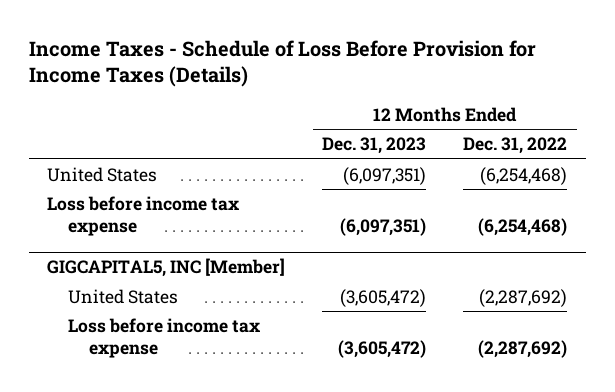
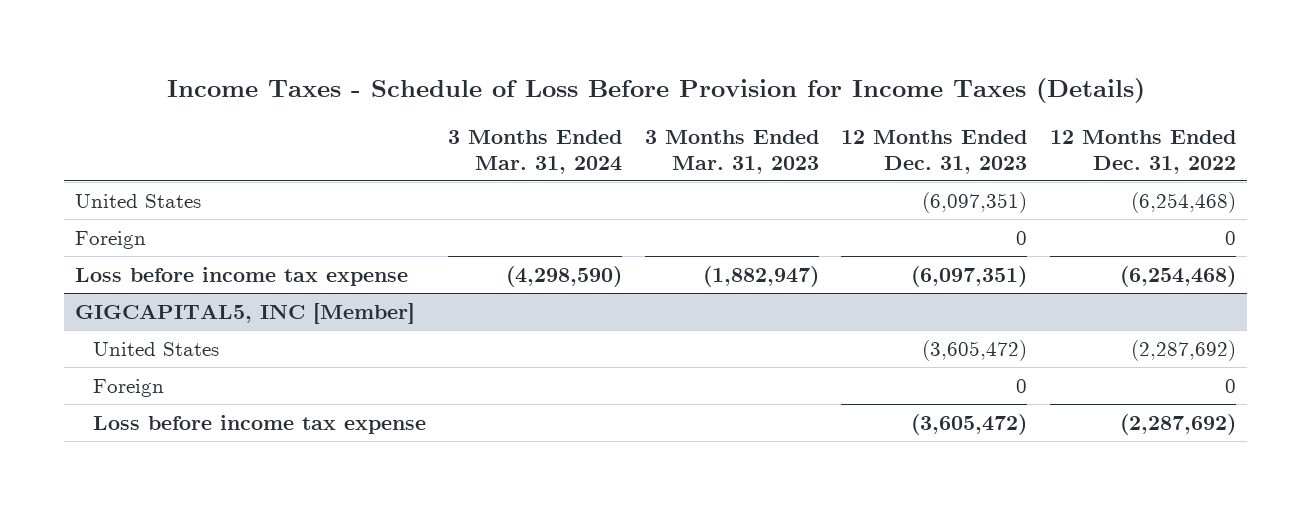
none -> [448,130,623,174] 3 Months Ended Mar. 31, 2024
none -> [644,130,819,174] 3 Months Ended Mar. 31, 2023
none -> [75,230,147,249] Foreign
none -> [92,378,164,397] Foreign

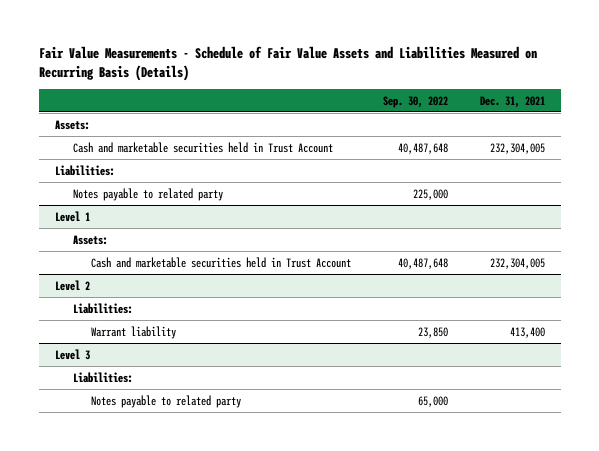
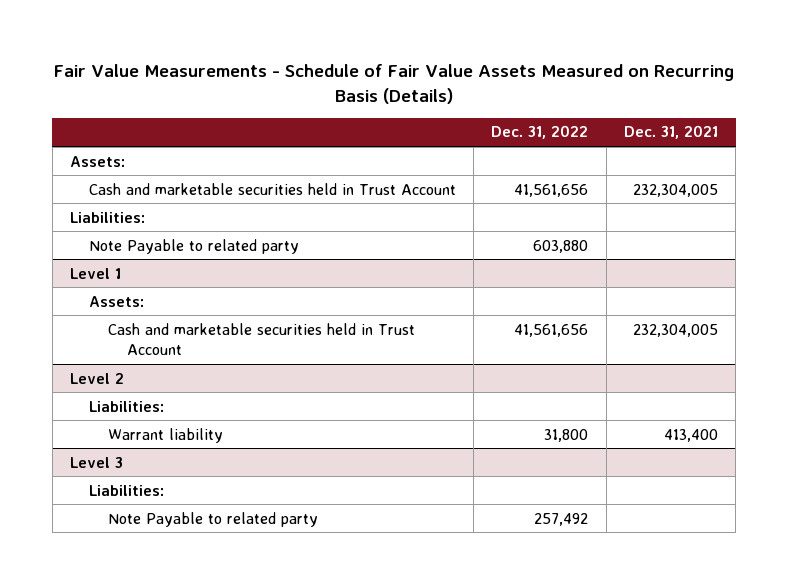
[38,45,537,81] Fair Value Measurements - Schedule of Fair Value Assets and Liabilities Measured on Recurring Basis (Details) -> [53,63,734,104] Fair Value Measurements - Schedule of Fair Value Assets Measured on Recurring Basis (Details)
[382,95,448,108] Sep. 30, 2022 -> none
none -> [491,125,589,140] Dec. 31, 2022
[72,187,223,201] Notes payable to related party -> [88,238,299,254] Note Payable to related party
[91,394,242,408] Notes payable to related party -> [107,511,318,527] Note Payable to related party

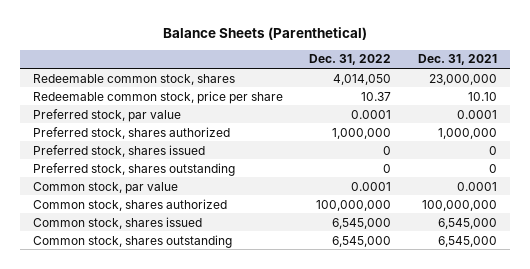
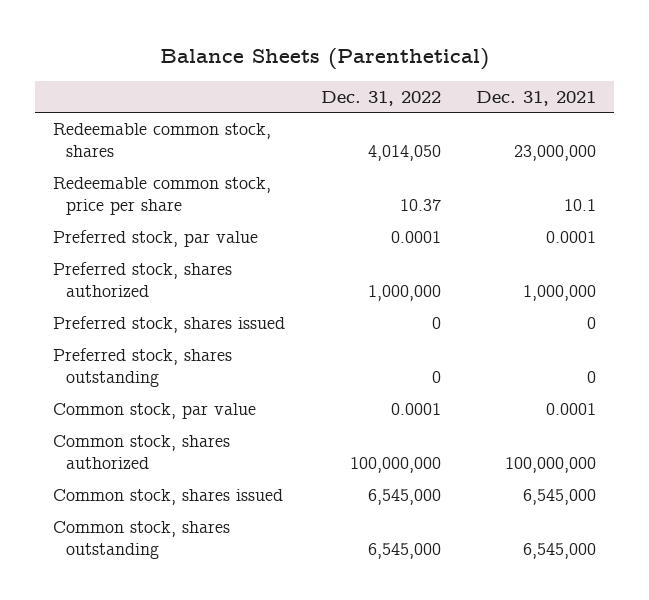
[468,91,498,101] 10.10 -> [564,199,597,212] 10.1

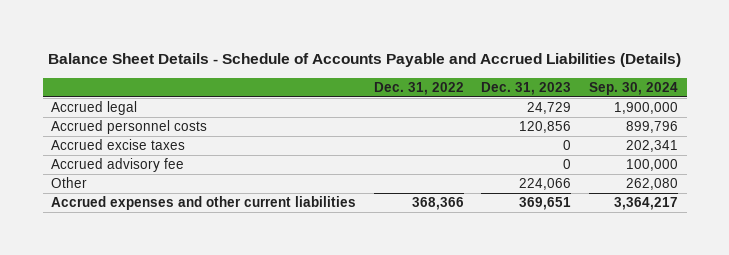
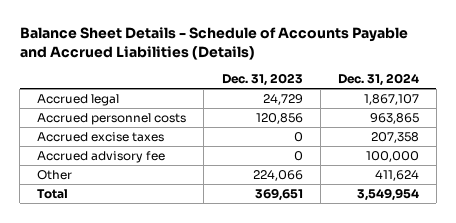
[373,82,464,96] Dec. 31, 2022 -> none
[588,82,678,96] Sep. 30, 2024 -> none
none -> [337,73,419,87] Dec. 31, 2024
[51,196,357,211] Accrued expenses and other current liabilities -> [37,189,69,200] Total

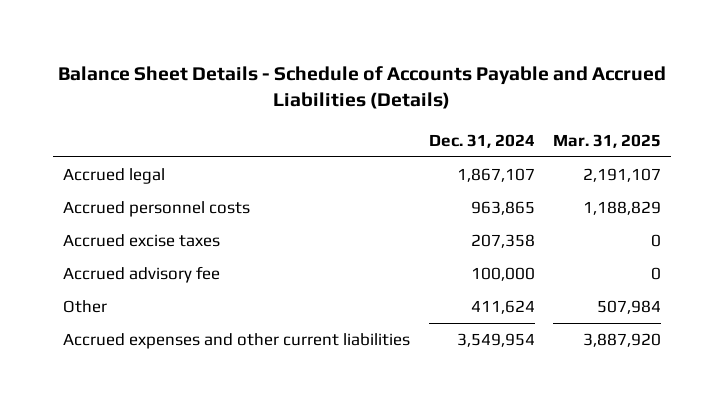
[221,73,303,87] Dec. 31, 2023 -> none
none -> [553,133,662,148] Mar. 31, 2025
[37,189,69,200] Total -> [62,333,410,350] Accrued expenses and other current liabilities

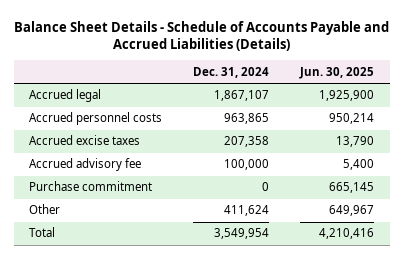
[553,133,662,148] Mar. 31, 2025 -> none
none -> [299,66,375,79] Jun. 30, 2025
none -> [29,181,153,192] Purchase commitment
[62,333,410,350] Accrued expenses and other current liabilities -> [29,227,56,238] Total

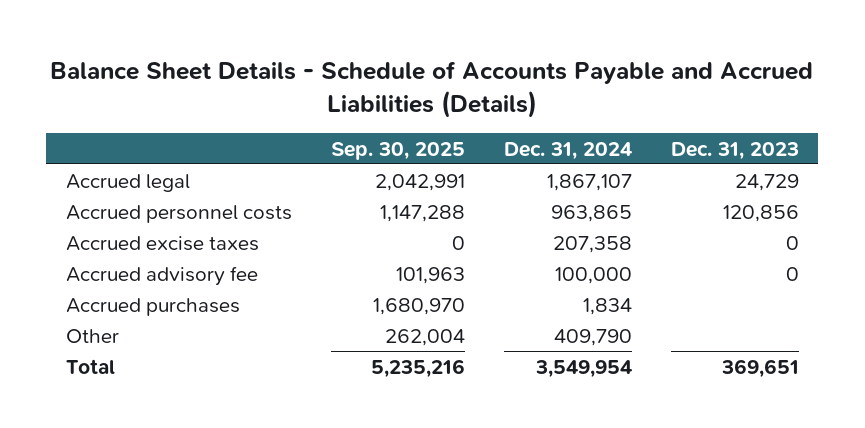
[299,66,375,79] Jun. 30, 2025 -> none
none -> [330,141,465,160] Sep. 30, 2025
none -> [670,141,799,160] Dec. 31, 2023
[29,181,153,192] Purchase commitment -> none
none -> [65,297,240,316] Accrued purchases
[224,205,270,217] 411,624 -> [553,328,632,346] 409,790

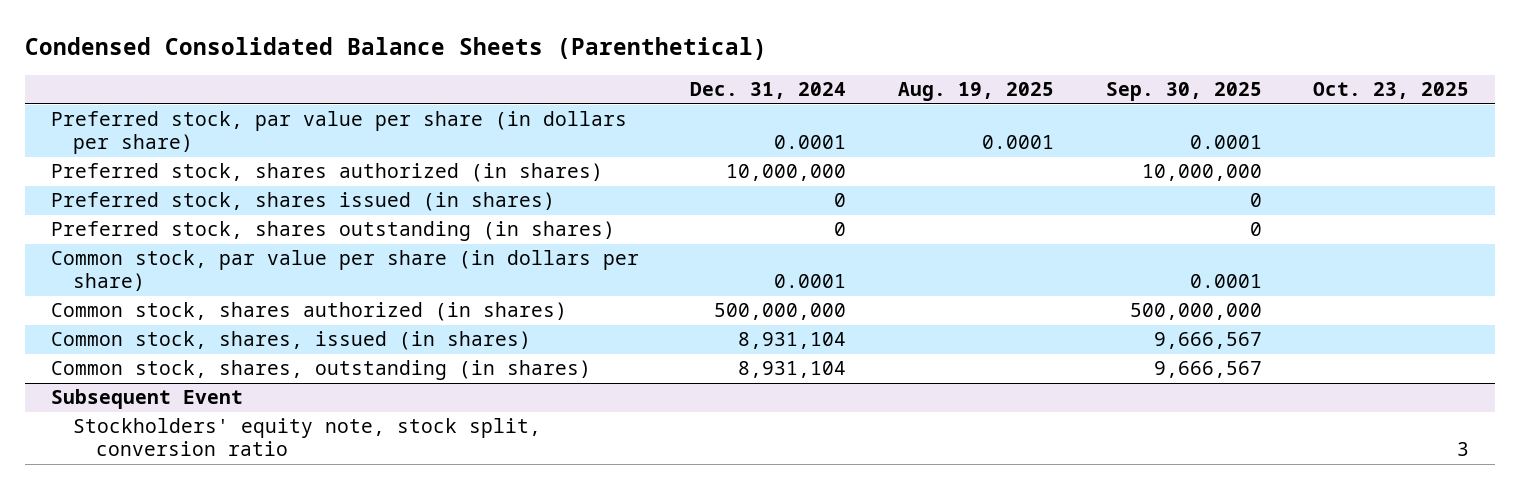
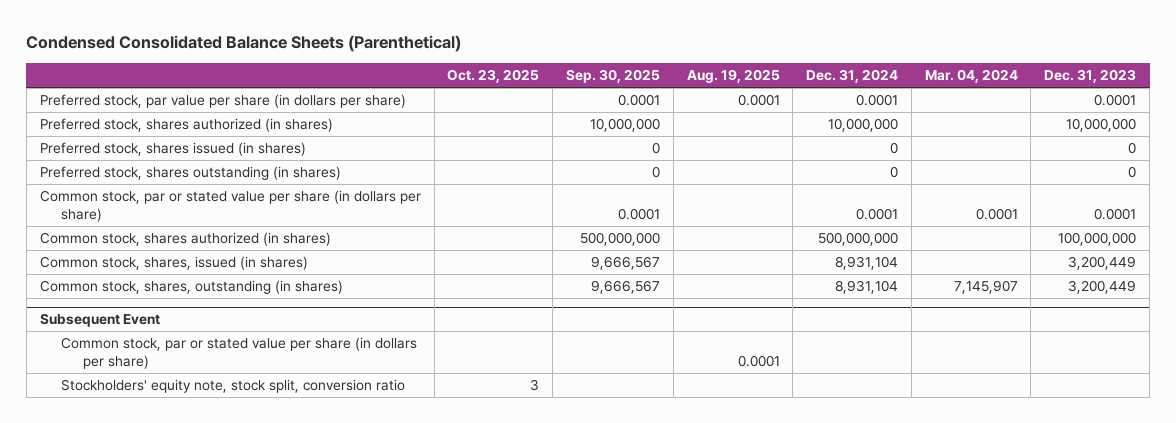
none -> [924,68,1018,83] Mar. 04, 2024
none -> [1044,68,1137,83] Dec. 31, 2023
[50,250,639,292] Common stock, par value per share (in dollars per share) -> [39,190,421,223] Common stock, par or stated value per share (in dollars per share)
none -> [61,337,418,370] Common stock, par or stated value per share (in dollars per share)

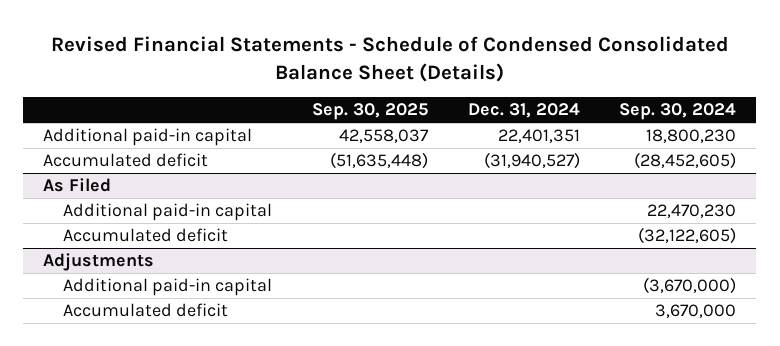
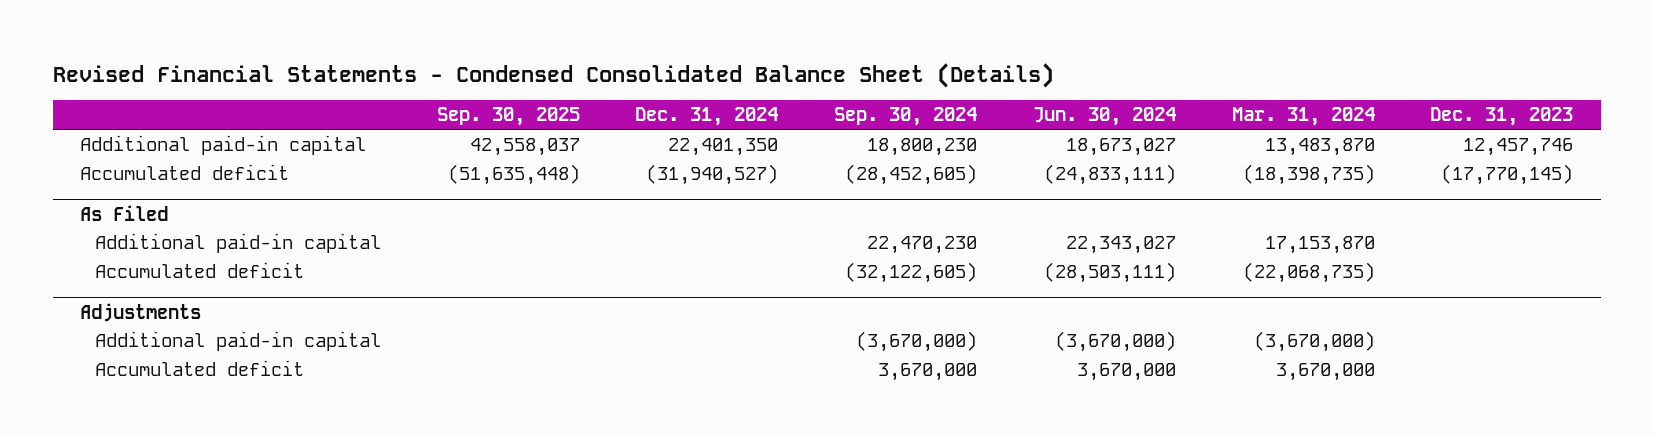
[50,36,729,82] Revised Financial Statements - Schedule of Condensed Consolidated Balance Sheet (Details) -> [52,62,1054,88] Revised Financial Statements - Condensed Consolidated Balance Sheet (Details)
none -> [1032,107,1176,127] Jun. 30, 2024
none -> [1231,107,1375,127] Mar. 31, 2024
none -> [1430,107,1574,127] Dec. 31, 2023
[497,129,580,144] 22,401,351 -> [668,137,779,156] 22,401,350

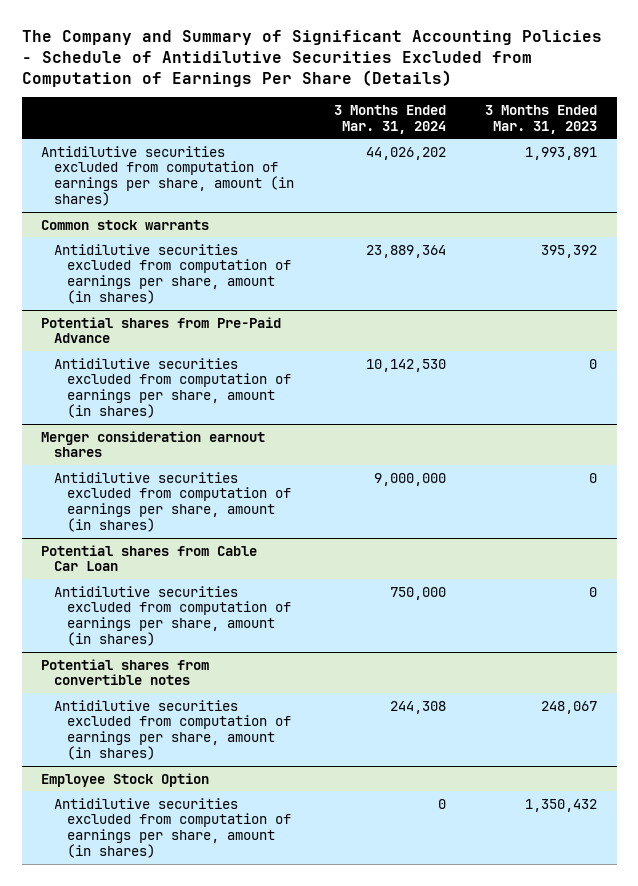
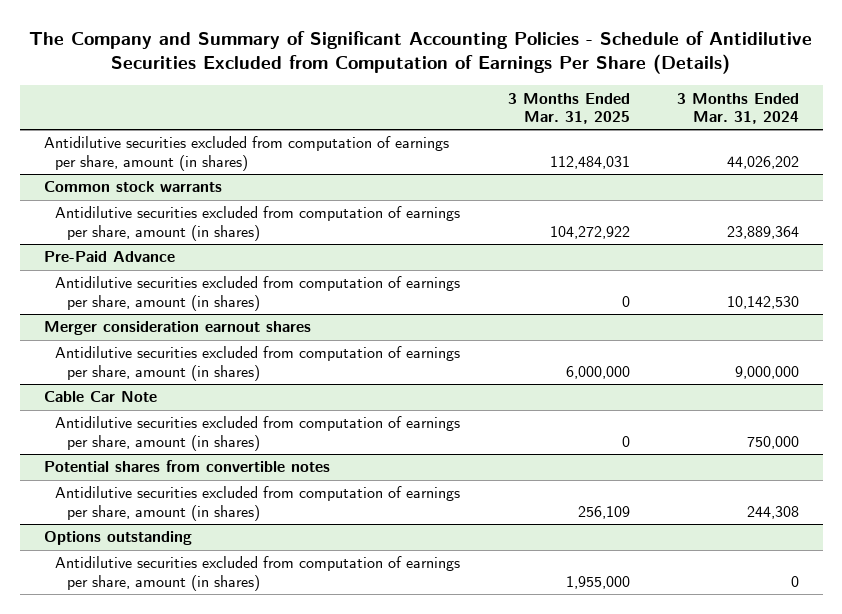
[485,104,598,134] 3 Months Ended Mar. 31, 2023 -> none
none -> [507,92,630,125] 3 Months Ended Mar. 31, 2025
[41,316,282,344] Potential shares from Pre-Paid Advance -> [43,251,175,263] Pre-Paid Advance
[41,544,258,572] Potential shares from Cable Car Loan -> none
none -> [43,391,157,403] Cable Car Note
[41,772,210,787] Employee Stock Option -> [43,531,192,546] Options outstanding

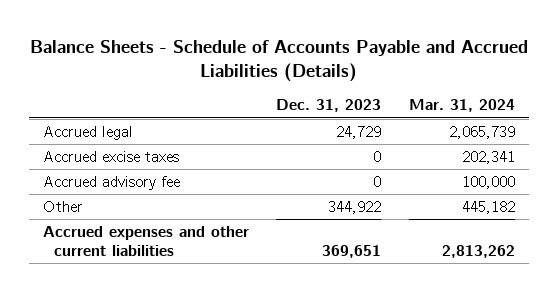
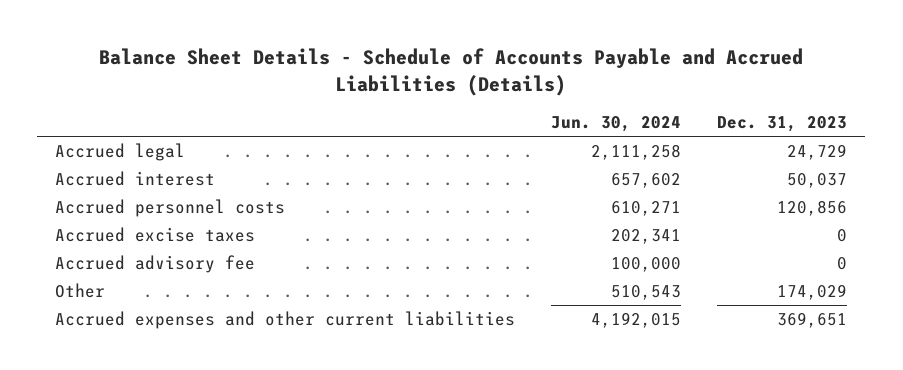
[29,40,528,82] Balance Sheets - Schedule of Accounts Payable and Accrued Liabilities (Details) -> [99,47,804,96] Balance Sheet Details - Schedule of Accounts Payable and Accrued Liabilities (Details)
[408,99,515,113] Mar. 31, 2024 -> none
none -> [551,115,682,132] Jun. 30, 2024
none -> [55,171,216,187] Accrued interest
none -> [55,199,286,218] Accrued personnel costs
[328,200,382,214] 344,922 -> [777,284,848,301] 174,029

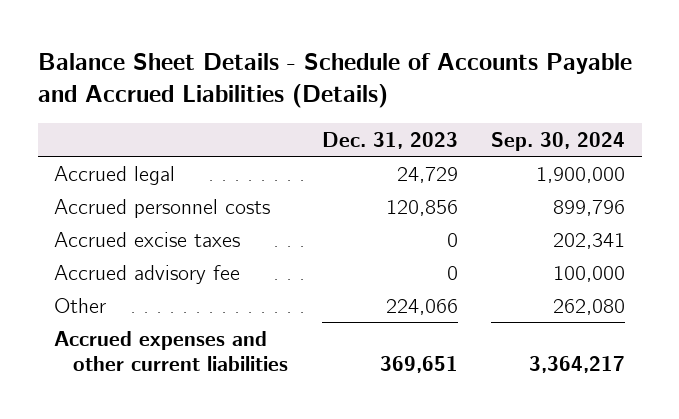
[551,115,682,132] Jun. 30, 2024 -> none
none -> [491,131,626,151] Sep. 30, 2024
[55,171,216,187] Accrued interest -> none
[777,284,848,301] 174,029 -> [385,298,458,315] 224,066

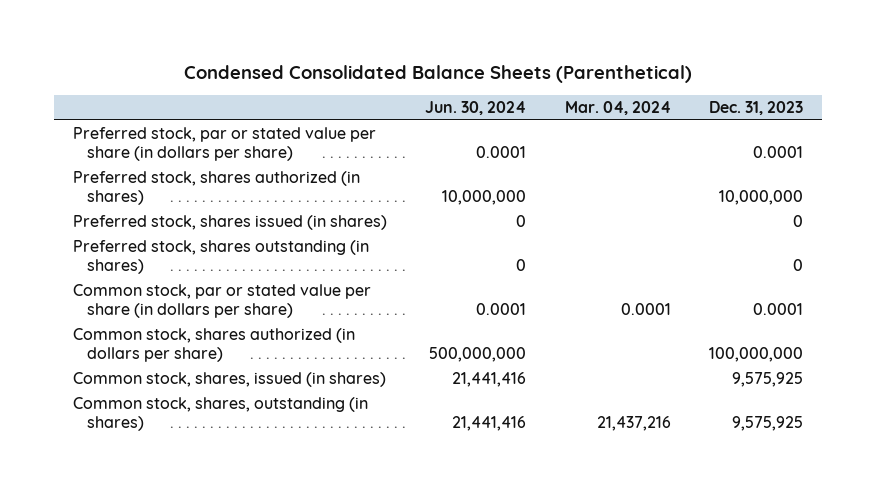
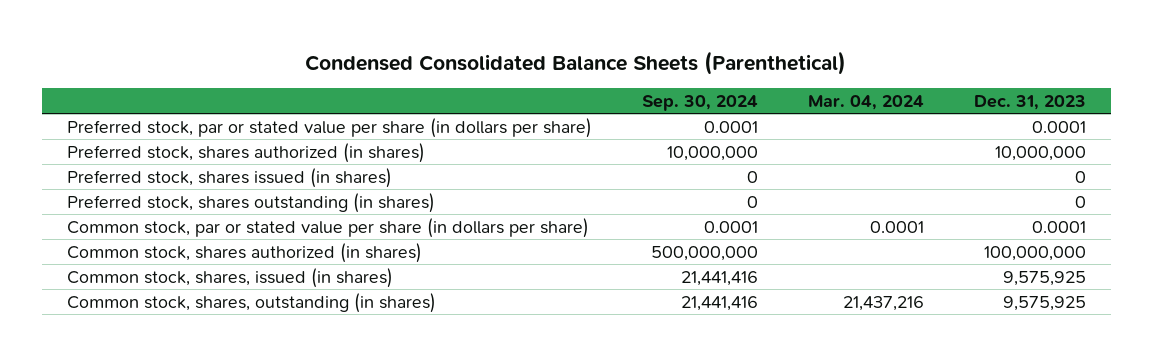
[425,100,527,115] Jun. 30, 2024 -> none
none -> [641,94,758,111] Sep. 30, 2024
[73,328,356,362] Common stock, shares authorized (in dollars per share) -> [66,242,422,263] Common stock, shares authorized (in shares)

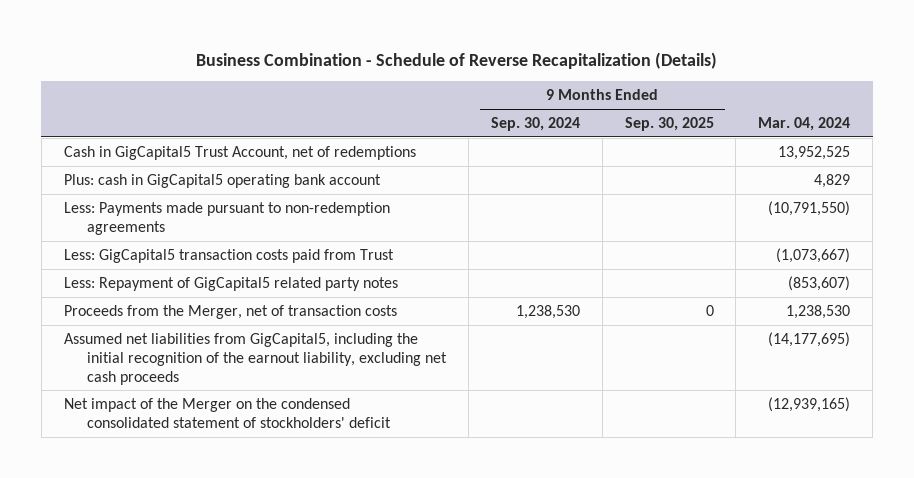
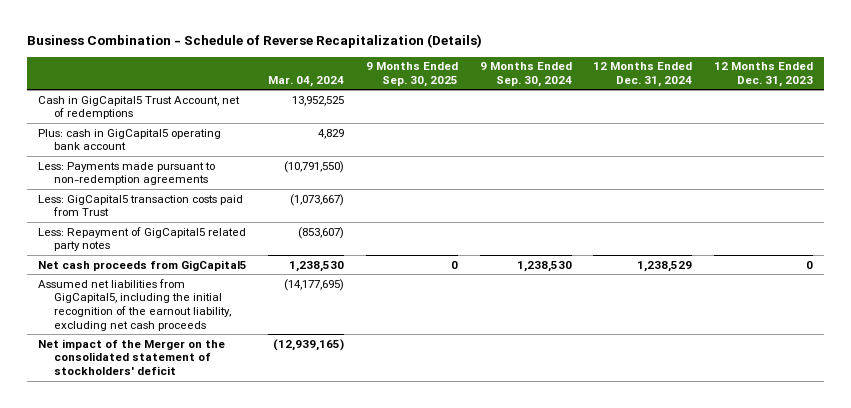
none -> [593,62,693,87] 12 Months Ended Dec. 31, 2024
none -> [714,62,814,87] 12 Months Ended Dec. 31, 2023
[63,304,397,319] Proceeds from the Merger, net of transaction costs -> [37,259,247,271] Net cash proceeds from GigCapital5
[63,397,392,428] Net impact of the Merger on the condensed consolidated statement of stockholders' deficit -> [37,338,225,376] Net impact of the Merger on the consolidated statement of stockholders' deficit

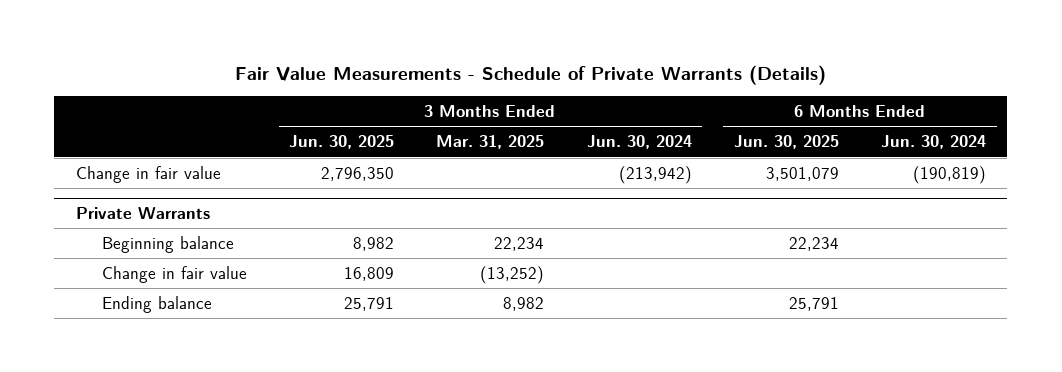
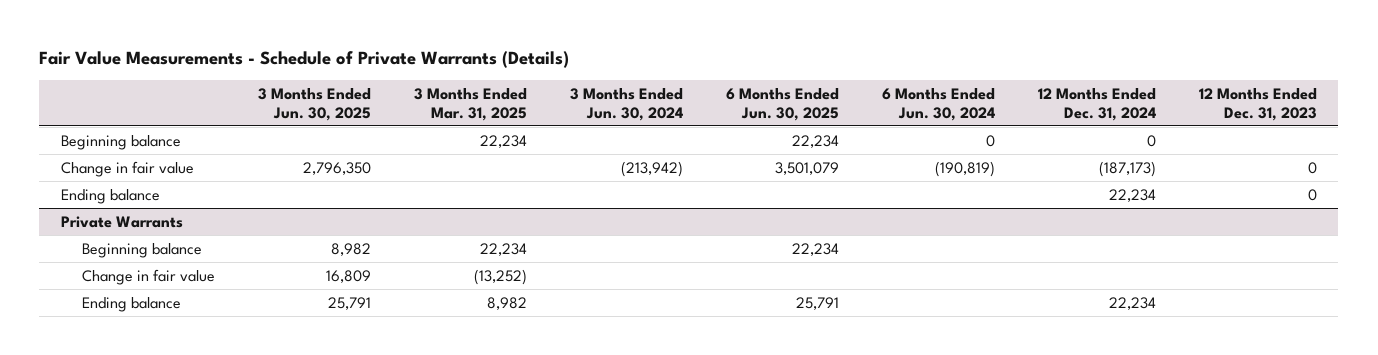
none -> [1037,87,1156,121] 12 Months Ended Dec. 31, 2024
none -> [1198,87,1317,121] 12 Months Ended Dec. 31, 2023
none -> [60,134,181,150] Beginning balance
none -> [60,188,160,204] Ending balance

